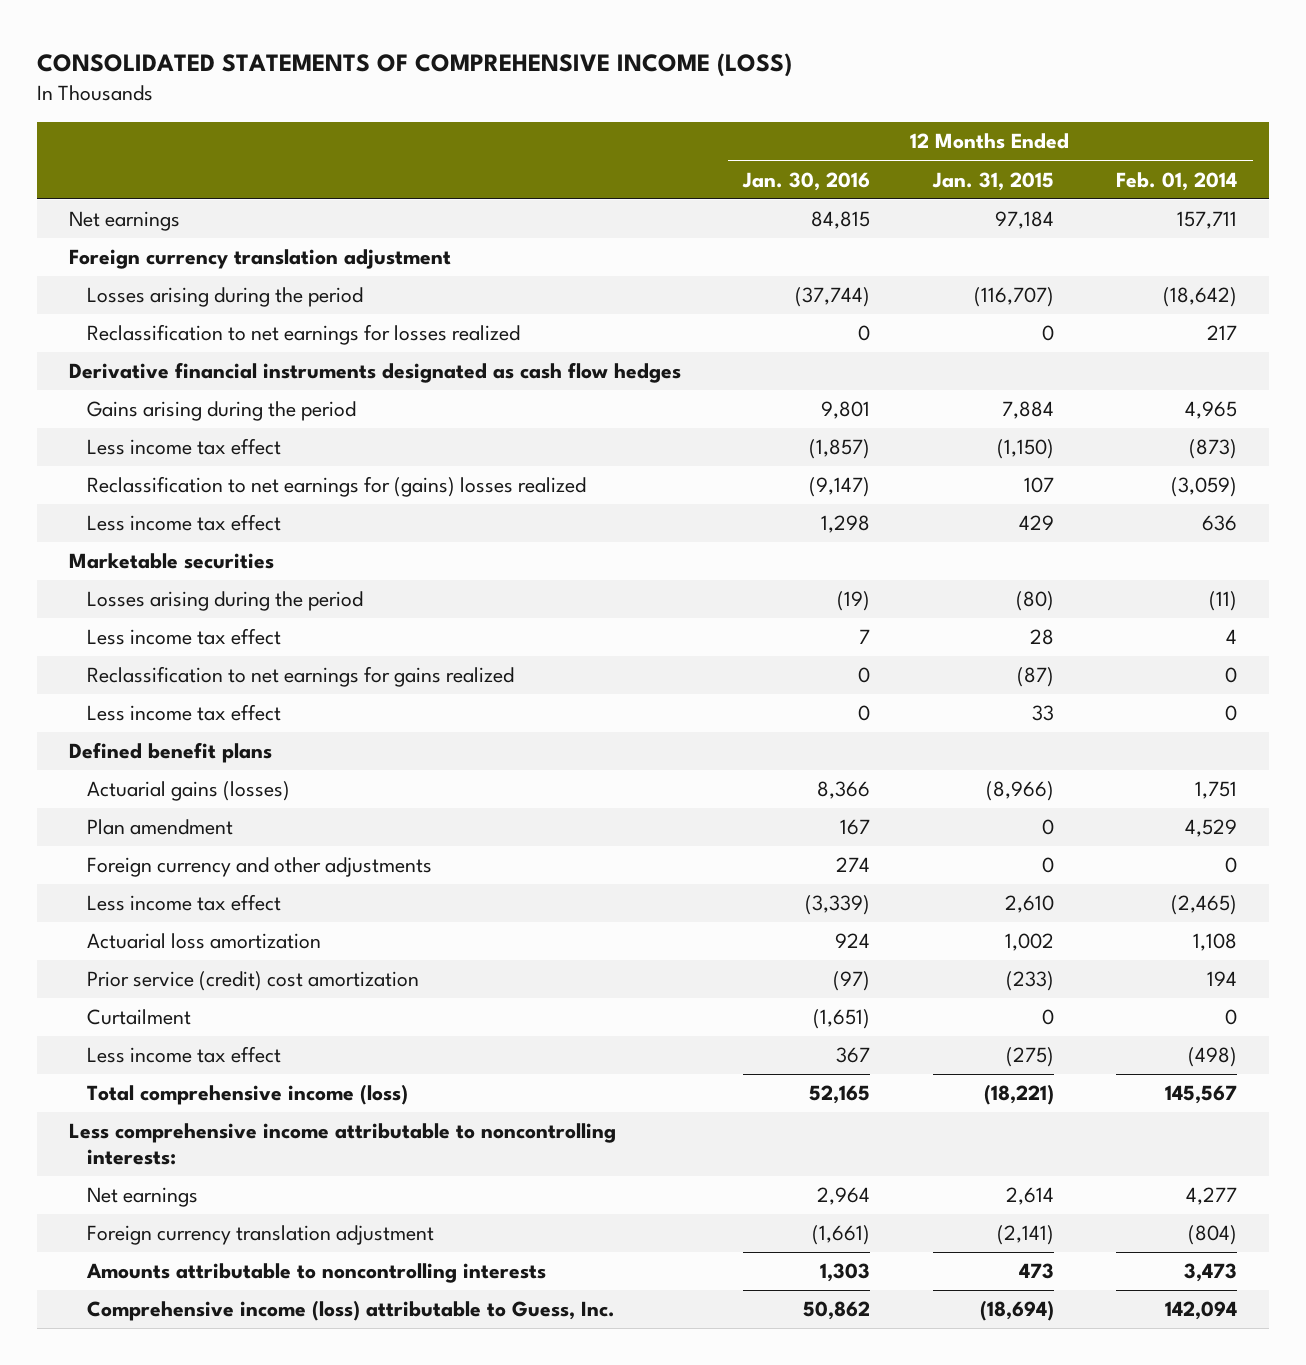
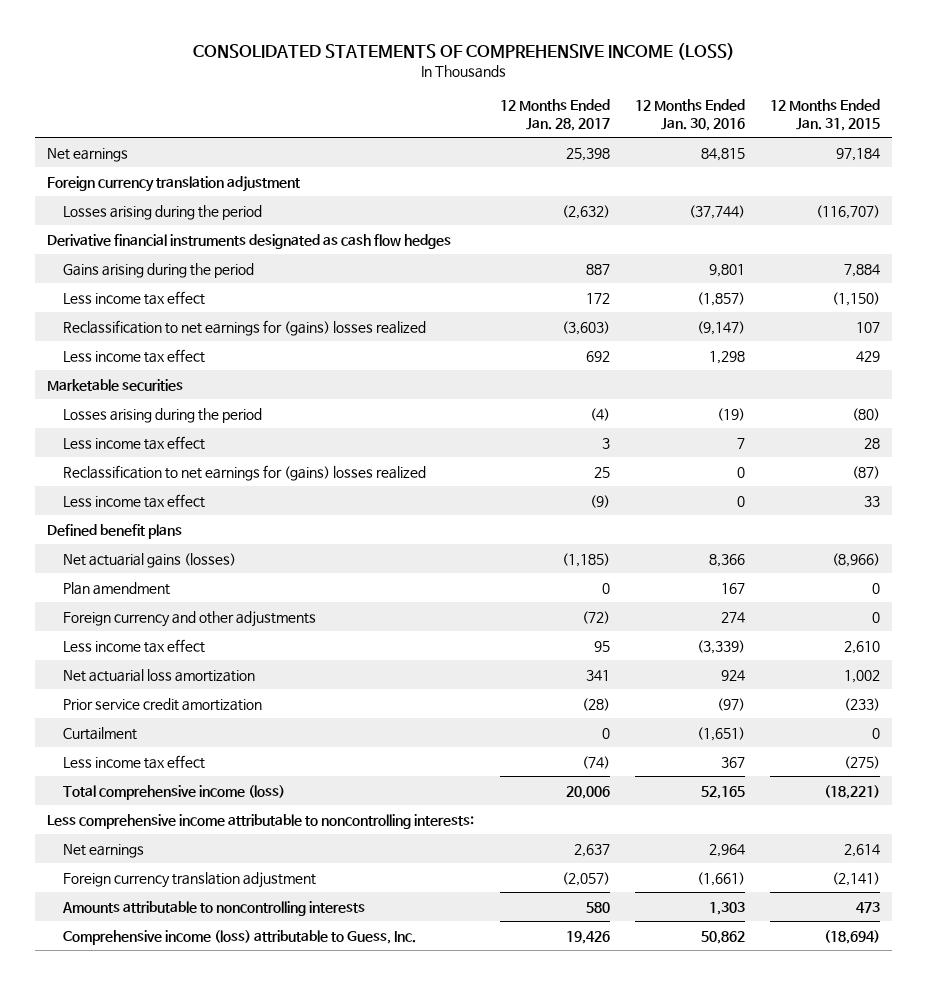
[1116,171,1238,191] Feb. 01, 2014 -> none
none -> [499,98,610,131] 12 Months Ended Jan. 28, 2017
[86,324,520,346] Reclassification to net earnings for losses realized -> none
[86,666,514,688] Reclassification to net earnings for gains realized -> [63,464,427,481] Reclassification to net earnings for (gains) losses realized
[86,781,290,802] Actuarial gains (losses) -> [63,552,237,568] Net actuarial gains (losses)
[86,933,321,950] Actuarial loss amortization -> [63,668,256,682] Net actuarial loss amortization
[86,971,419,992] Prior service (credit) cost amortization -> [63,697,263,711] Prior service credit amortization

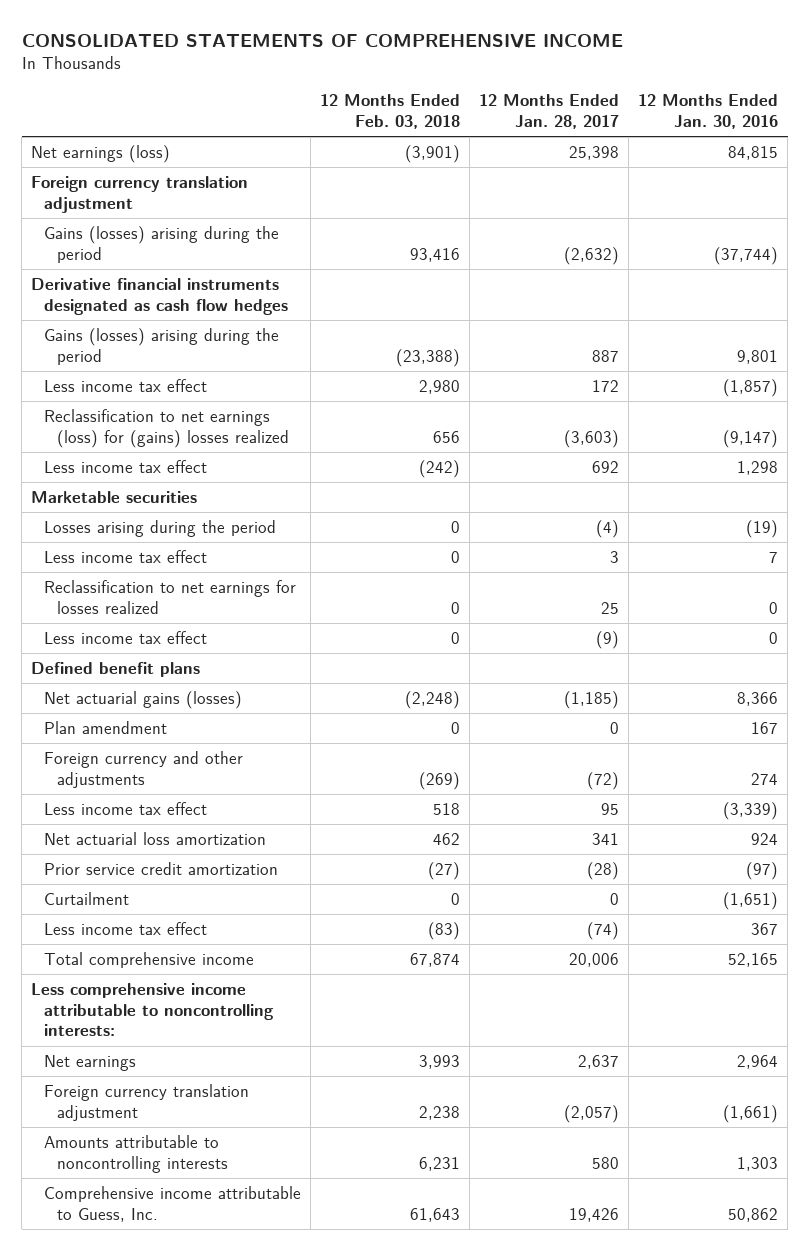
[192,42,735,60] CONSOLIDATED STATEMENTS OF COMPREHENSIVE INCOME (LOSS) -> [21,34,623,50] CONSOLIDATED STATEMENTS OF COMPREHENSIVE INCOME
[769,98,880,131] 12 Months Ended Jan. 31, 2015 -> none
none -> [320,94,461,130] 12 Months Ended Feb. 03, 2018
[47,147,129,162] Net earnings -> [31,144,171,163] Net earnings (loss)
[63,204,263,220] Losses arising during the period -> [44,225,280,263] Gains (losses) arising during the period
[63,262,255,278] Gains arising during the period -> [44,327,280,365] Gains (losses) arising during the period
[63,319,427,336] Reclassification to net earnings for (gains) losses realized -> [44,408,290,448] Reclassification to net earnings (loss) for (gains) losses realized
[63,464,427,481] Reclassification to net earnings for (gains) losses realized -> [44,579,297,614] Reclassification to net earnings for losses realized
[63,784,286,800] Total comprehensive income (loss) -> [44,951,255,968] Total comprehensive income
[63,929,417,945] Comprehensive income (loss) attributable to Guess, Inc. -> [44,1185,302,1222] Comprehensive income attributable to Guess, Inc.

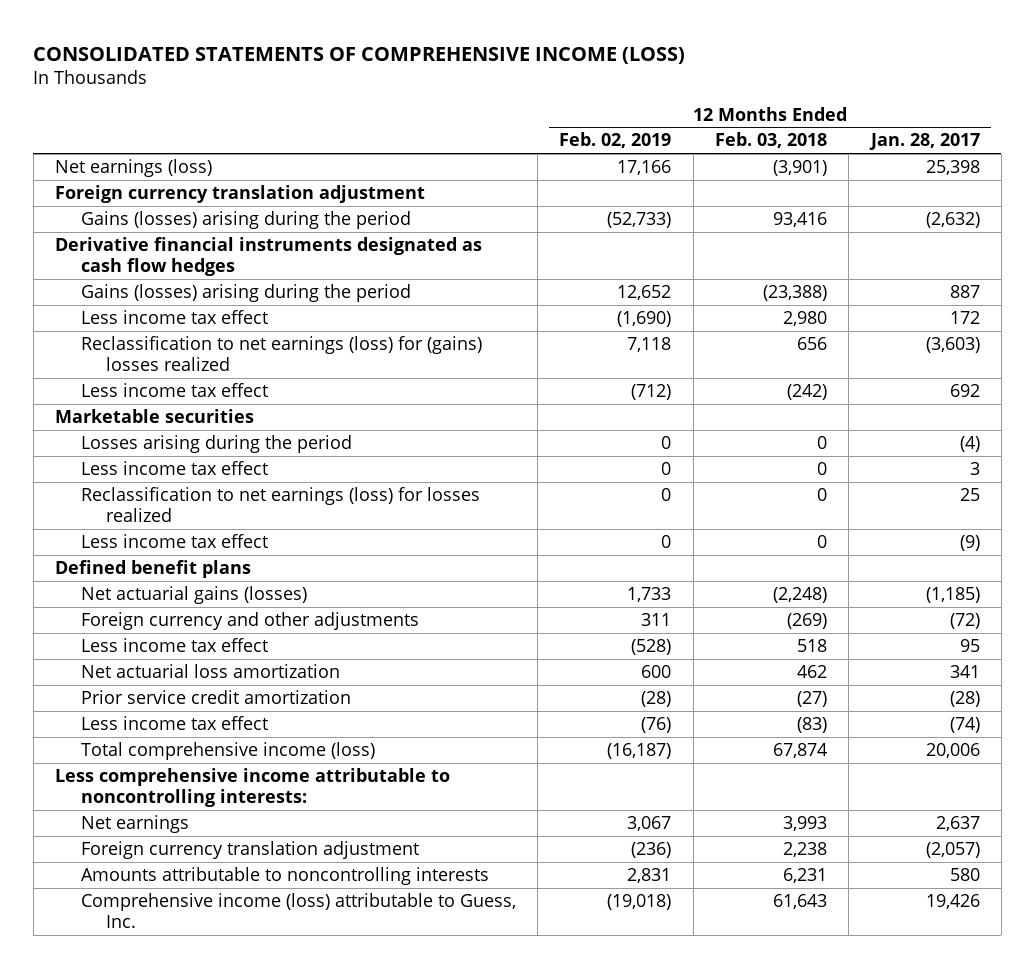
[21,34,623,50] CONSOLIDATED STATEMENTS OF COMPREHENSIVE INCOME -> [33,46,686,64] CONSOLIDATED STATEMENTS OF COMPREHENSIVE INCOME (LOSS)
[638,94,779,130] 12 Months Ended Jan. 30, 2016 -> none
none -> [559,132,672,149] Feb. 02, 2019
[44,579,297,614] Reclassification to net earnings for losses realized -> [80,487,480,523] Reclassification to net earnings (loss) for losses realized
[44,720,168,734] Plan amendment -> none
[44,891,130,905] Curtailment -> none
[44,951,255,968] Total comprehensive income -> [80,742,375,761] Total comprehensive income (loss)
[44,1185,302,1222] Comprehensive income attributable to Guess, Inc. -> [80,893,516,929] Comprehensive income (loss) attributable to Guess, Inc.

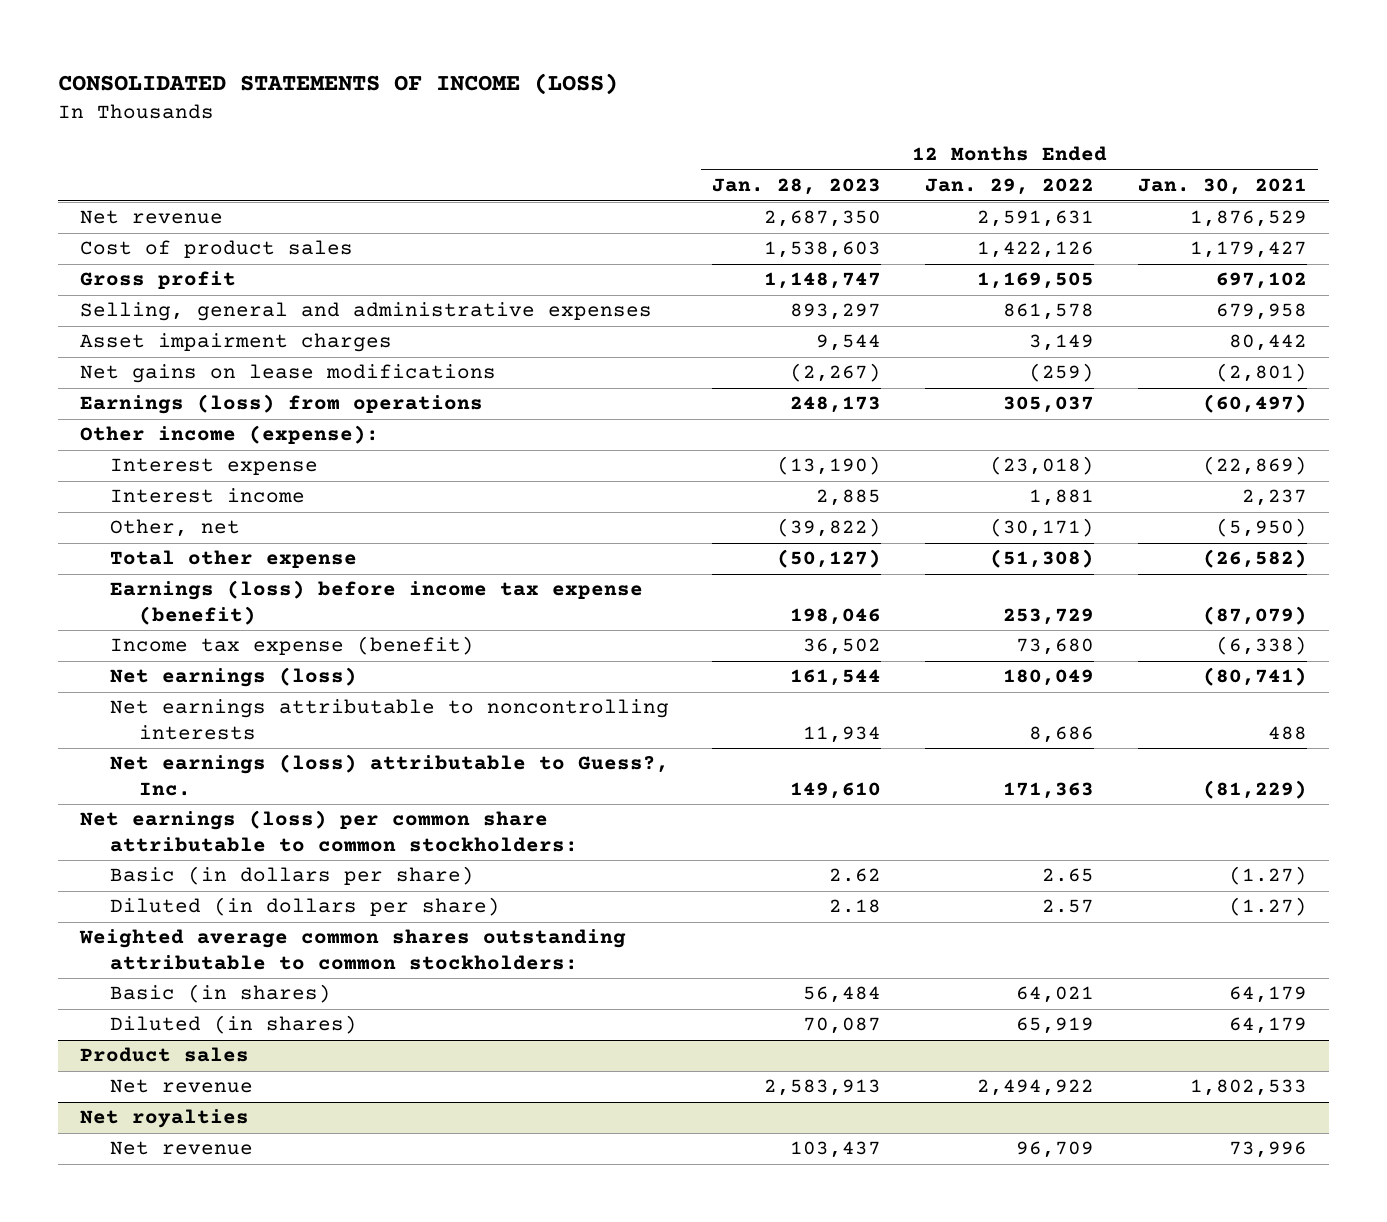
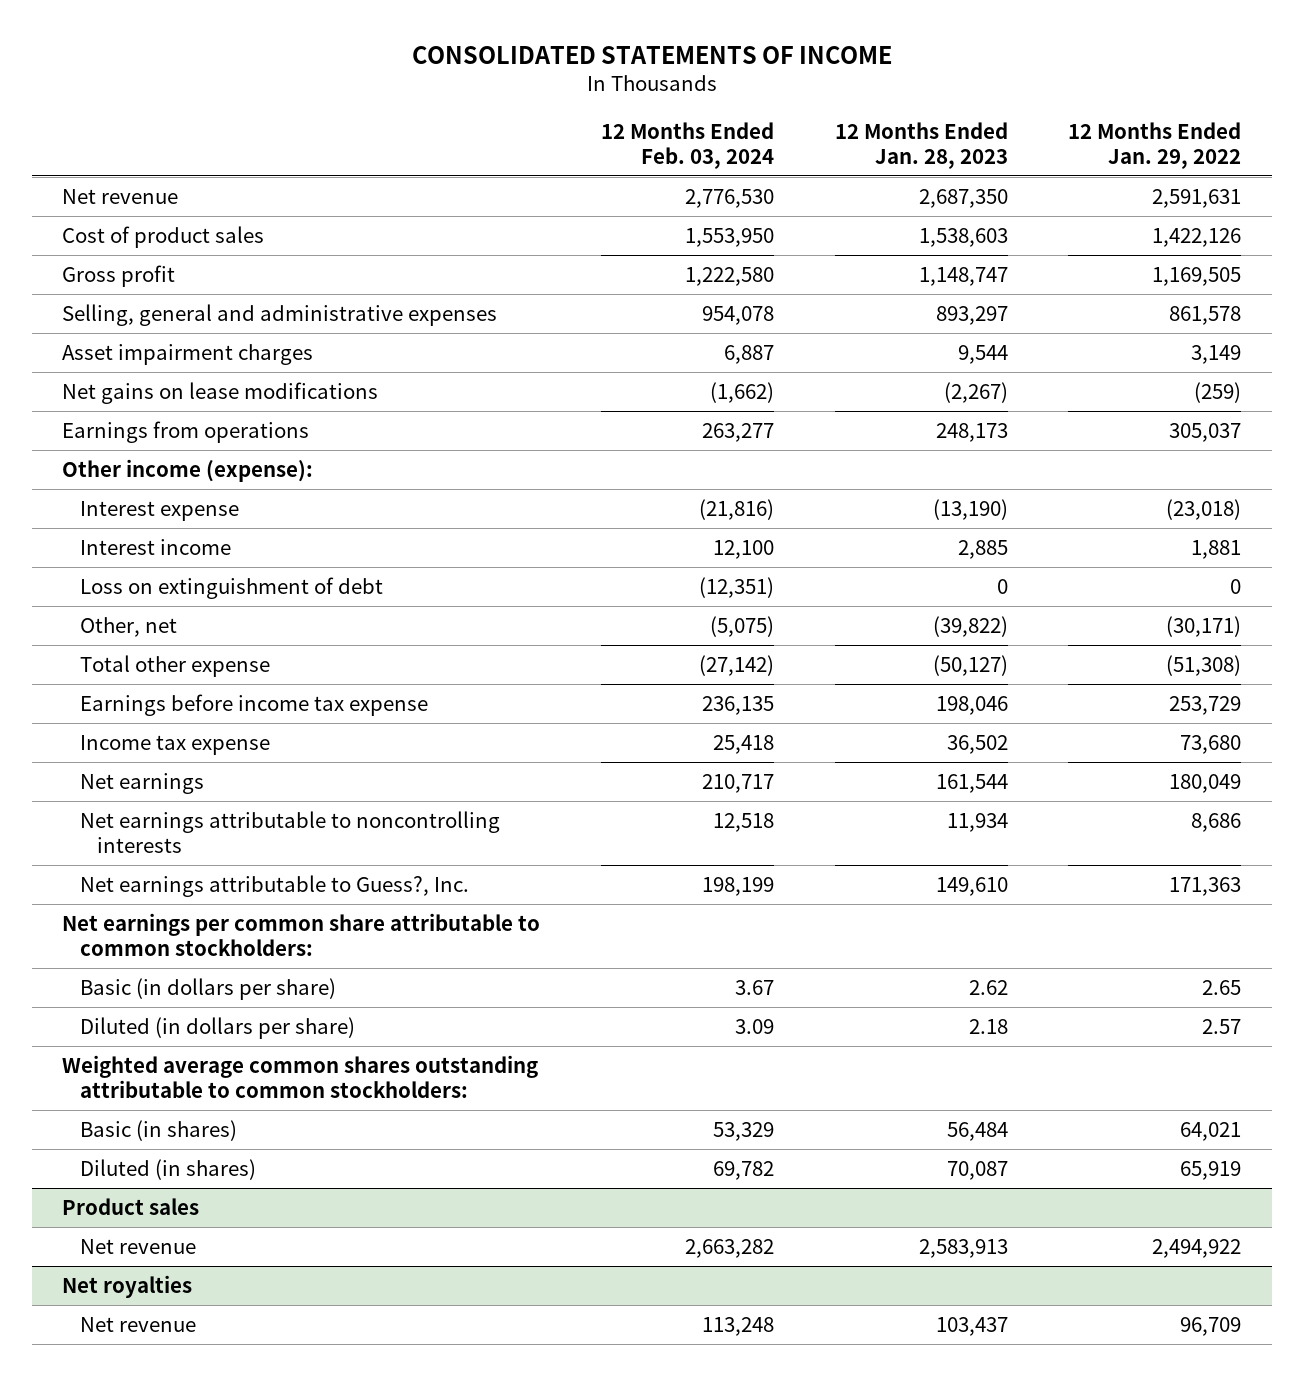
[57,73,618,96] CONSOLIDATED STATEMENTS OF INCOME (LOSS) -> [411,45,892,64] CONSOLIDATED STATEMENTS OF INCOME
[1137,178,1307,196] Jan. 30, 2021 -> none
none -> [600,121,774,169] 12 Months Ended Feb. 03, 2024
[79,394,483,415] Earnings (loss) from operations -> [62,420,310,443] Earnings from operations
none -> [79,576,383,599] Loss on extinguishment of debt
[109,580,643,625] Earnings (loss) before income tax expense (benefit) -> [79,693,428,716] Earnings before income tax expense
[109,636,474,656] Income tax expense (benefit) -> [79,734,270,755] Income tax expense
[109,667,357,688] Net earnings (loss) -> [79,772,204,794] Net earnings
[109,754,669,796] Net earnings (loss) attributable to Guess?, Inc. -> [79,874,469,897] Net earnings attributable to Guess?, Inc.
[79,810,578,852] Net earnings (loss) per common share attributable to common stockholders: -> [62,912,541,957] Net earnings per common share attributable to common stockholders:

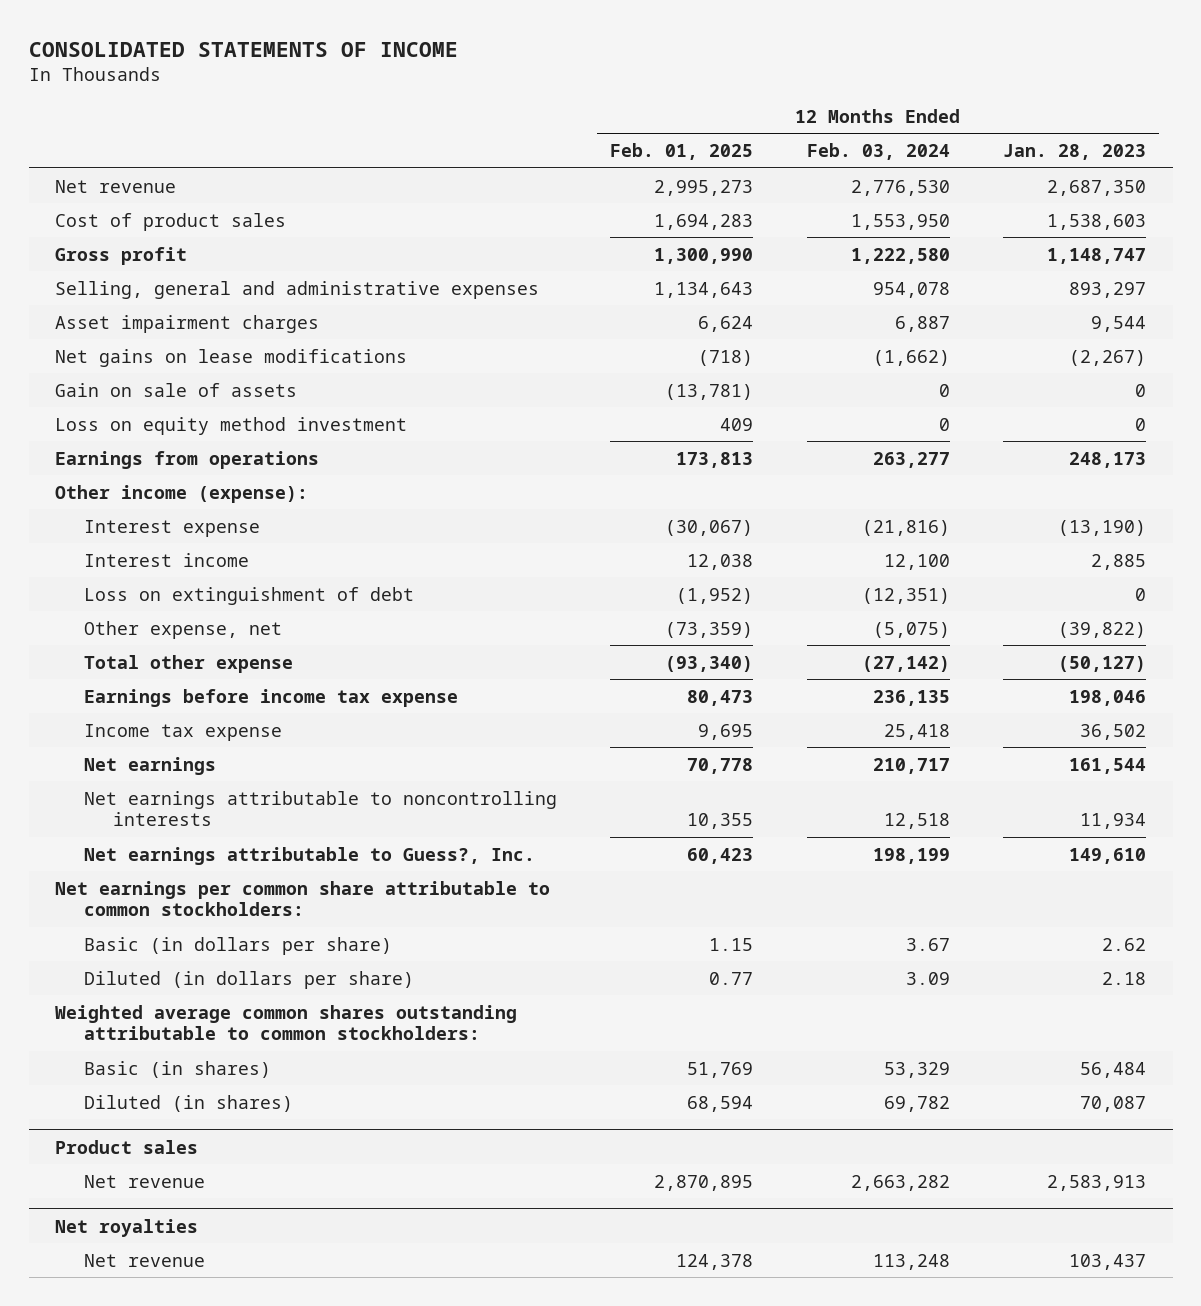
[1068,121,1242,169] 12 Months Ended Jan. 29, 2022 -> none
none -> [610,143,754,161] Feb. 01, 2025
none -> [55,382,298,397] Gain on sale of assets
none -> [55,416,408,435] Loss on equity method investment
[79,616,177,637] Other, net -> [84,620,283,639] Other expense, net

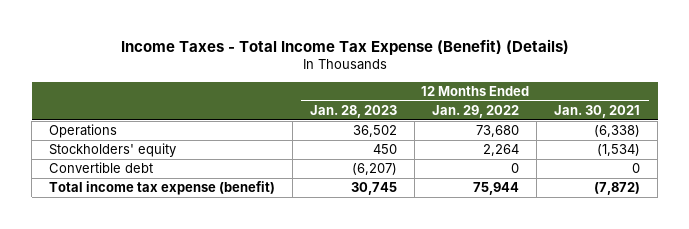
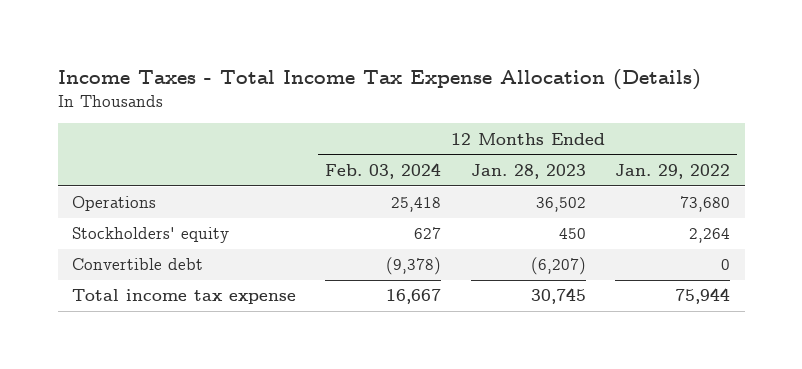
[120,38,569,55] Income Taxes - Total Income Tax Expense (Benefit) (Details) -> [57,68,701,90] Income Taxes - Total Income Tax Expense Allocation (Details)
[554,104,641,118] Jan. 30, 2021 -> none
none -> [325,163,442,180] Feb. 03, 2024
[49,181,276,196] Total income tax expense (benefit) -> [72,289,297,305] Total income tax expense

